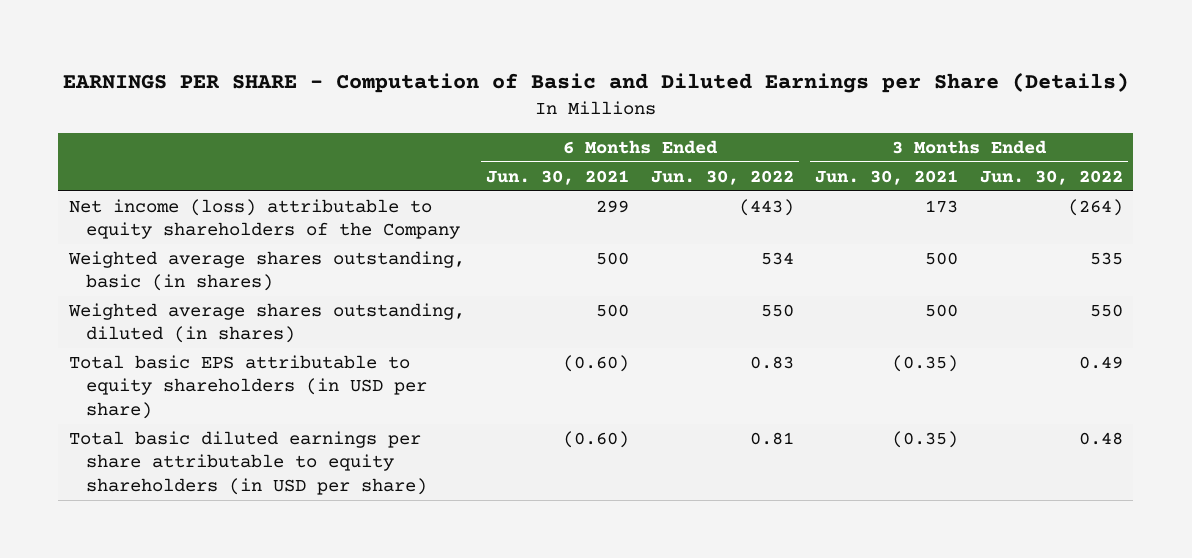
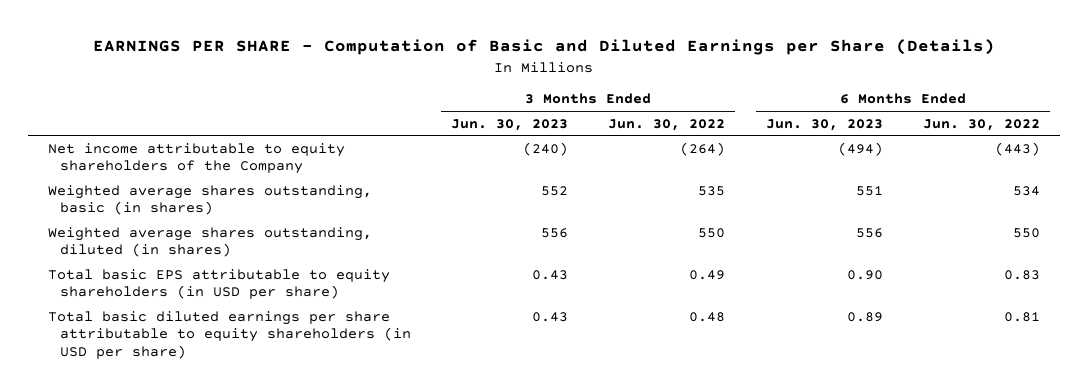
[486,169,630,185] Jun. 30, 2021 -> none
[815,169,959,185] Jun. 30, 2021 -> none
none -> [451,118,569,131] Jun. 30, 2023
none -> [765,118,883,131] Jun. 30, 2023
[69,198,460,240] Net income (loss) attributable to equity shareholders of the Company -> [48,142,346,175] Net income attributable to equity shareholders of the Company

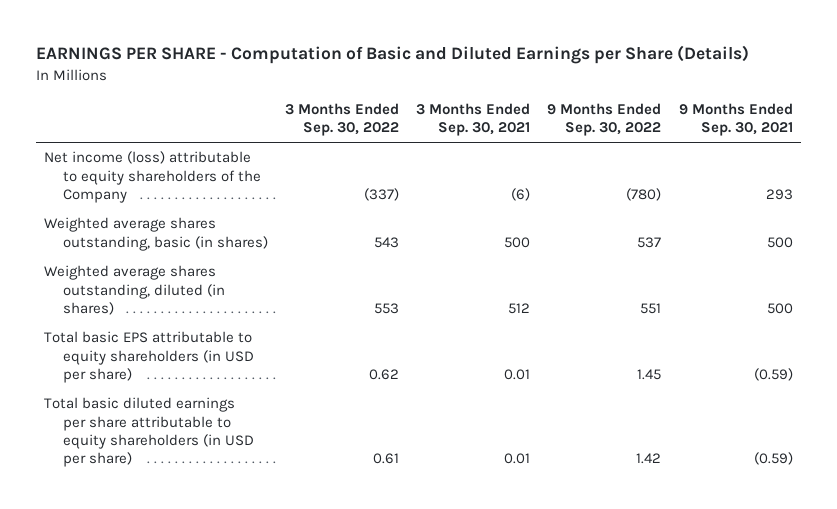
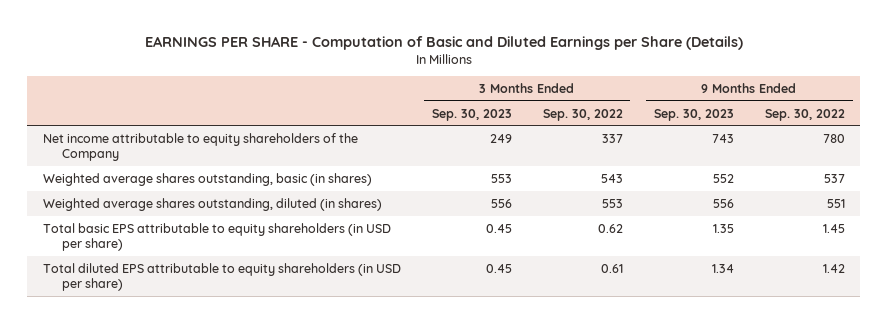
[416,103,531,137] 3 Months Ended Sep. 30, 2021 -> none
[678,103,793,137] 9 Months Ended Sep. 30, 2021 -> none
none -> [431,108,512,121] Sep. 30, 2023
none -> [653,108,734,121] Sep. 30, 2023
[44,151,261,203] Net income (loss) attributable to equity shareholders of the Company -> [42,132,358,162] Net income attributable to equity shareholders of the Company
[363,187,399,201] (337) -> [601,133,623,143] 337
[626,187,662,201] (780) -> [822,133,845,143] 780
[44,397,254,468] Total basic diluted earnings per share attributable to equity shareholders (in USD per share) -> [42,262,401,292] Total diluted EPS attributable to equity shareholders (in USD per share)

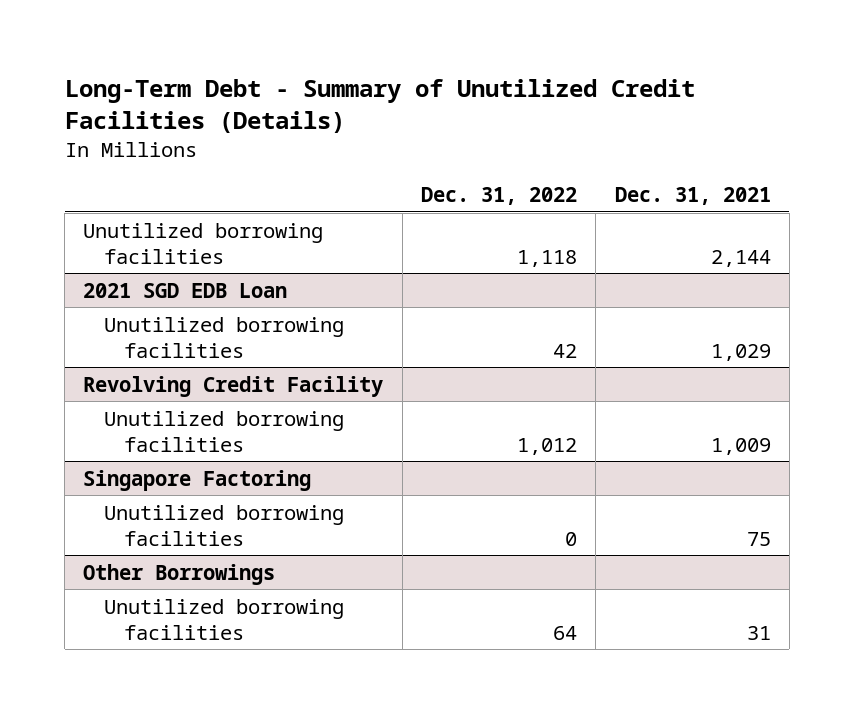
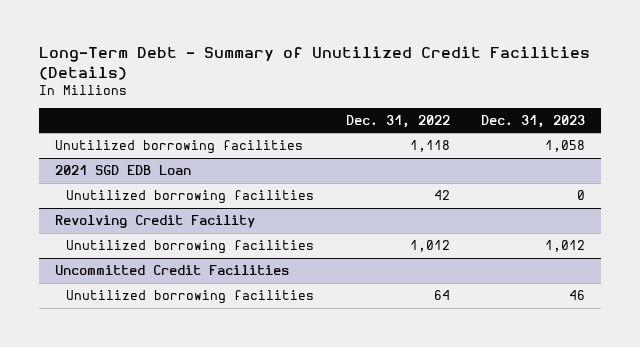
[614,187,771,206] Dec. 31, 2021 -> none
none -> [481,114,586,128] Dec. 31, 2023
[83,469,312,491] Singapore Factoring -> none
[103,504,344,546] Unutilized borrowing facilities -> none
[83,563,276,585] Other Borrowings -> [54,265,289,276] Uncommitted Credit Facilities

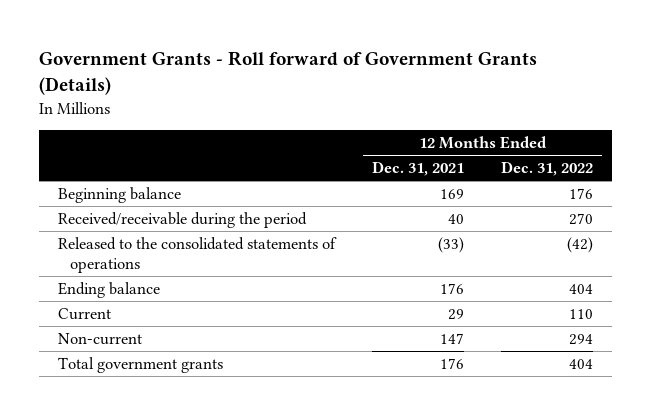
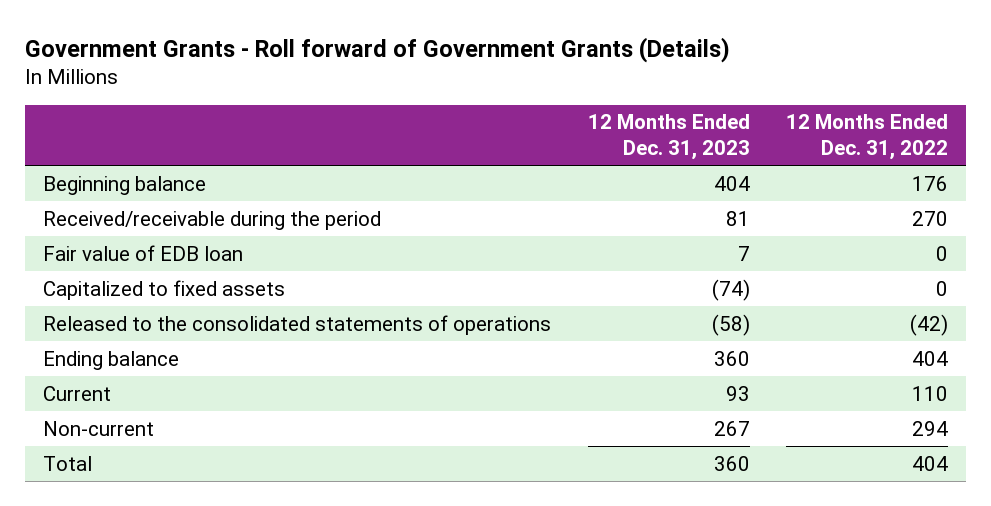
[372,161,465,177] Dec. 31, 2021 -> none
none -> [587,114,750,160] 12 Months Ended Dec. 31, 2023
none -> [43,244,244,261] Fair value of EDB loan
none -> [43,279,286,300] Capitalized to fixed assets
[57,356,223,373] Total government grants -> [43,455,93,471] Total

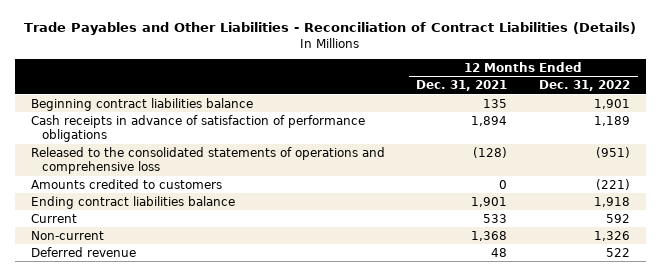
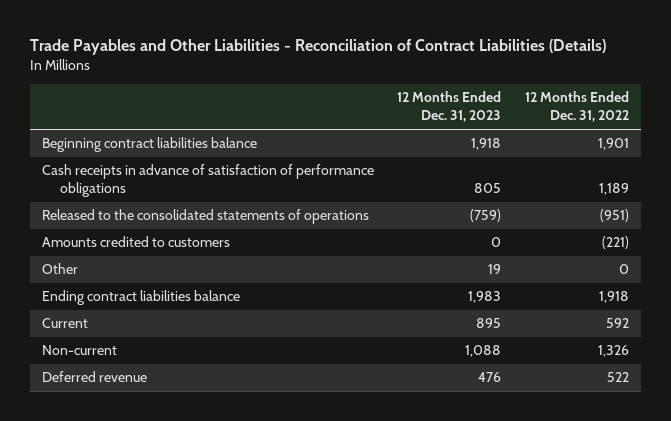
[416,80,508,92] Dec. 31, 2021 -> none
none -> [397,91,502,123] 12 Months Ended Dec. 31, 2023
[30,146,385,175] Released to the consolidated statements of operations and comprehensive loss -> [41,209,369,225] Released to the consolidated statements of operations
none -> [41,263,78,275] Other

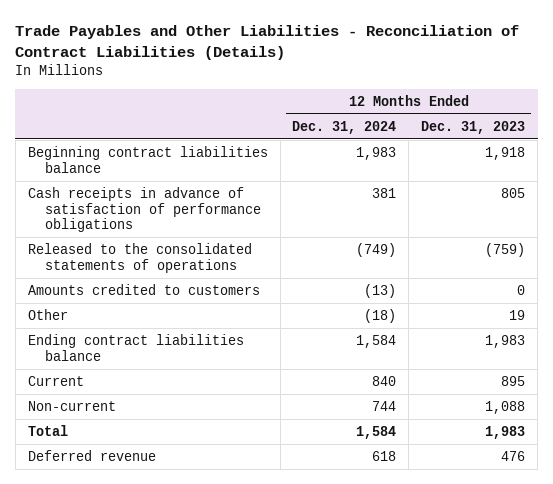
[525,91,630,123] 12 Months Ended Dec. 31, 2022 -> none
none -> [292,120,397,134] Dec. 31, 2024
none -> [27,424,68,436] Total

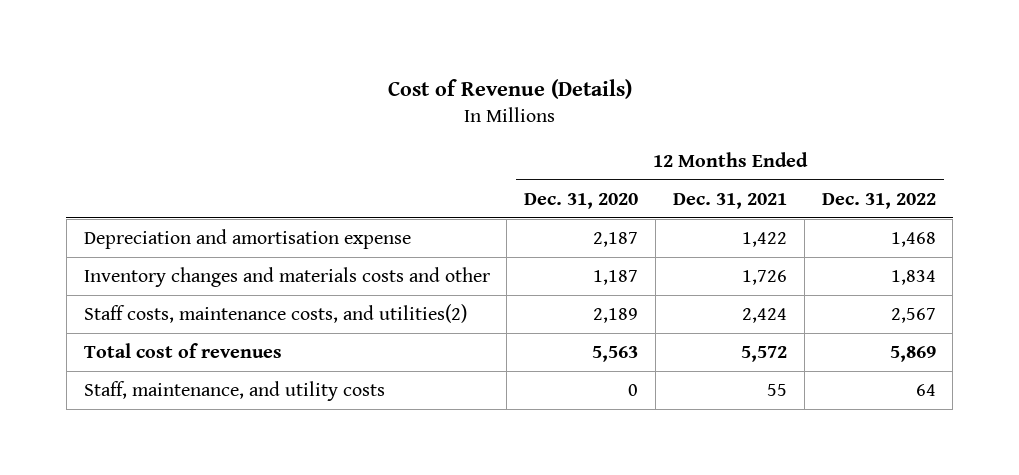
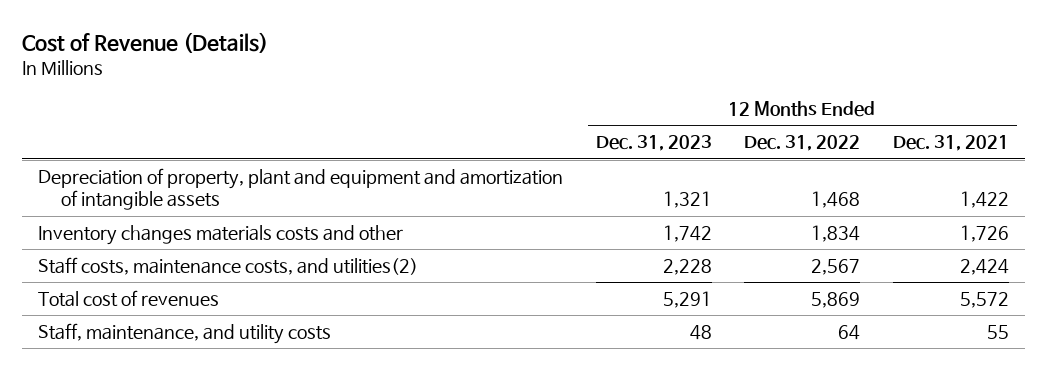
[524,192,639,209] Dec. 31, 2020 -> none
none -> [595,135,712,152] Dec. 31, 2023
[83,228,411,249] Depreciation and amortisation expense -> [38,168,564,211] Depreciation of property, plant and equipment and amortization of intangible assets
[83,266,490,287] Inventory changes and materials costs and other -> [38,225,404,246] Inventory changes materials costs and other

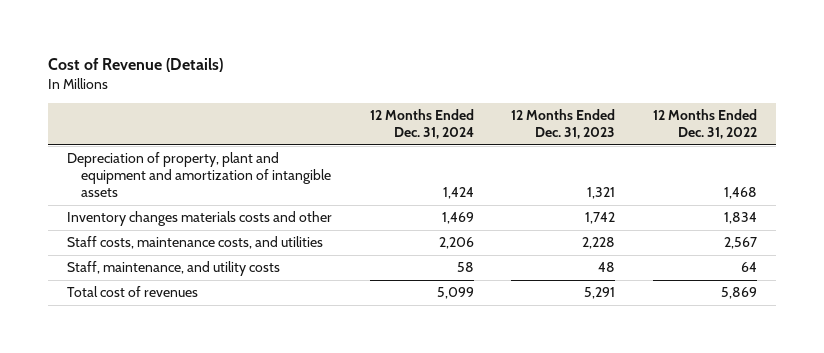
[892,135,1009,152] Dec. 31, 2021 -> none
none -> [369,109,474,140] 12 Months Ended Dec. 31, 2024
[38,257,419,276] Staff costs, maintenance costs, and utilities(2) -> [67,236,324,250] Staff costs, maintenance costs, and utilities
[38,290,220,308] Total cost of revenues -> [67,286,199,298] Total cost of revenues

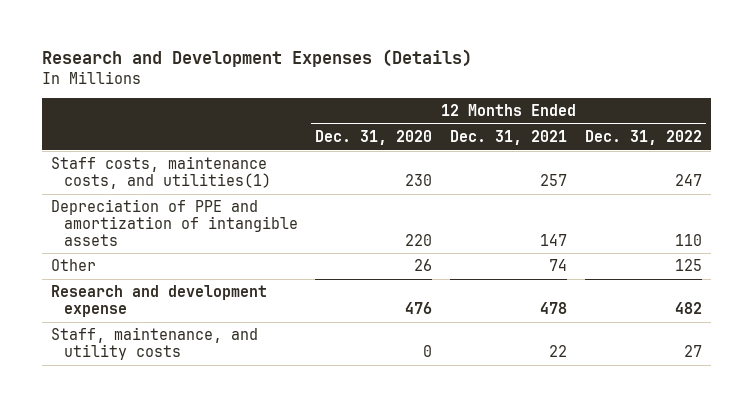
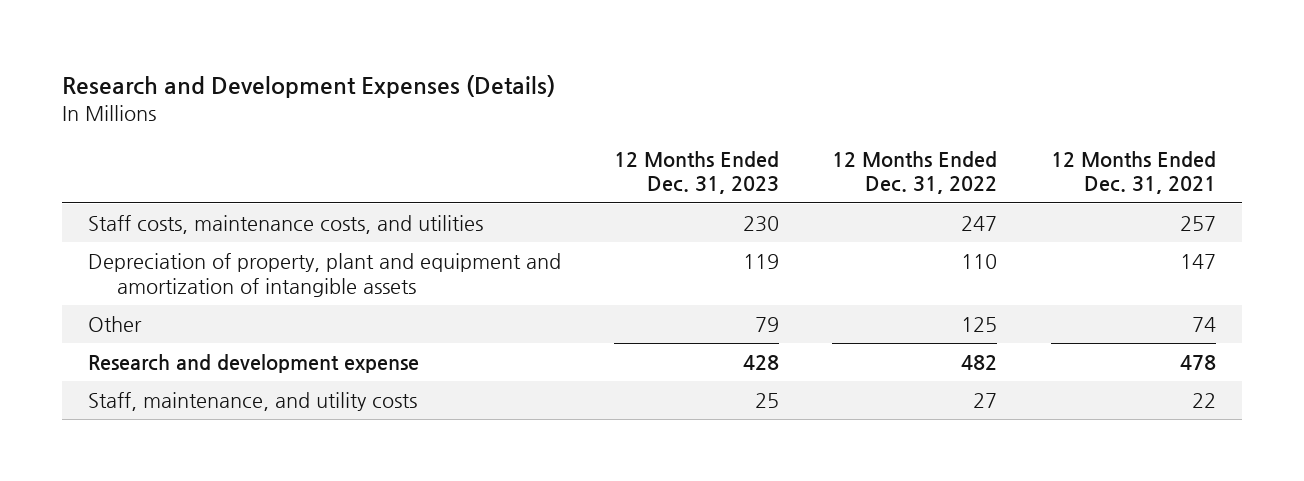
[315,129,433,145] Dec. 31, 2020 -> none
none -> [614,150,780,195] 12 Months Ended Dec. 31, 2023
[50,156,271,189] Staff costs, maintenance costs, and utilities(1) -> [88,215,484,235] Staff costs, maintenance costs, and utilities
[50,199,298,246] Depreciation of PPE and amortization of intangible assets -> [88,253,562,298] Depreciation of property, plant and equipment and amortization of intangible assets

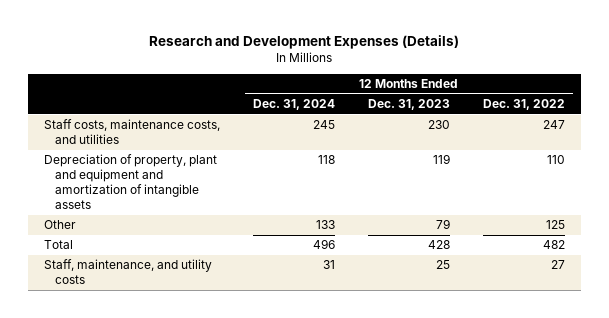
[1050,150,1216,195] 12 Months Ended Dec. 31, 2021 -> none
none -> [252,98,335,110] Dec. 31, 2024
[88,354,420,374] Research and development expense -> [44,240,74,250] Total

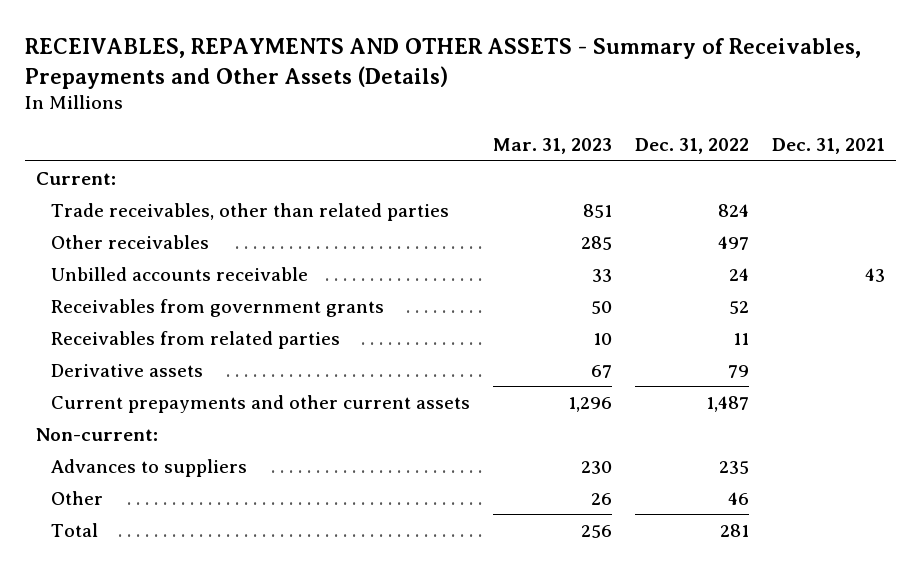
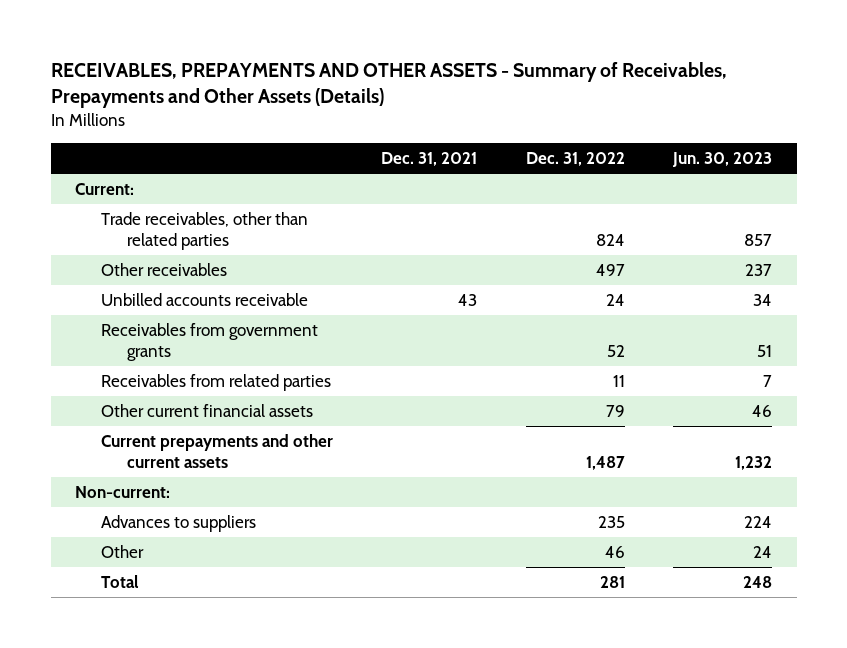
[24,38,861,89] RECEIVABLES, REPAYMENTS AND OTHER ASSETS - Summary of Receivables, Prepayments and Other Assets (Details) -> [50,61,727,109] RECEIVABLES, PREPAYMENTS AND OTHER ASSETS - Summary of Receivables, Prepayments and Other Assets (Details)
[493,138,613,155] Mar. 31, 2023 -> none
none -> [672,152,773,168] Jun. 30, 2023
[51,363,204,377] Derivative assets -> [100,403,313,417] Other current financial assets

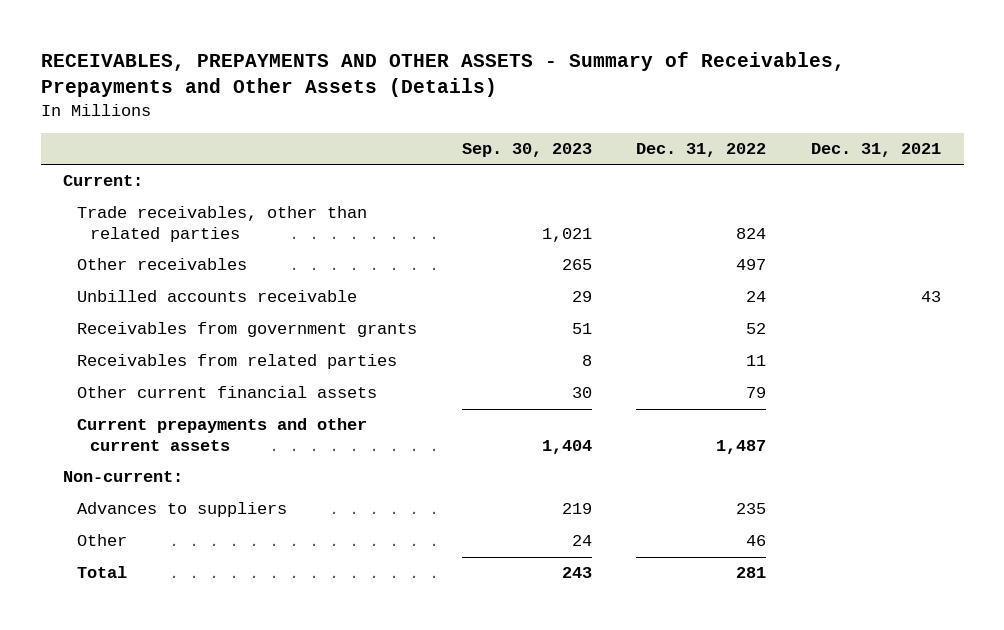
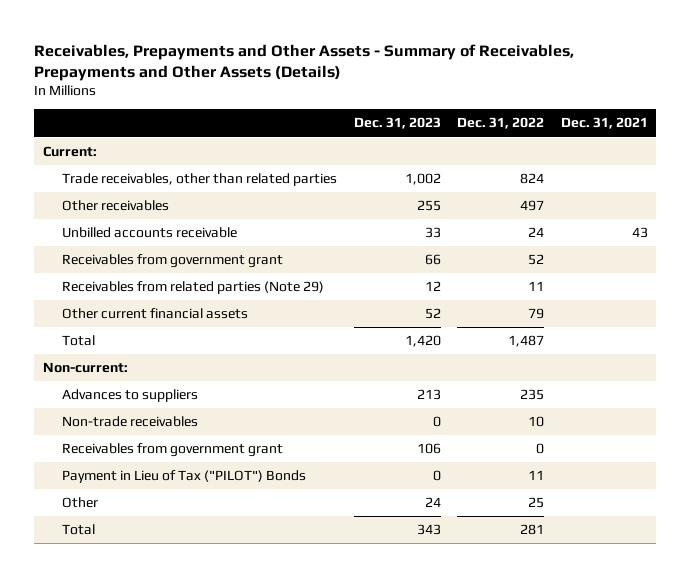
[40,51,845,98] RECEIVABLES, PREPAYMENTS AND OTHER ASSETS - Summary of Receivables, Prepayments and Other Assets (Details) -> [34,43,575,81] Receivables, Prepayments and Other Assets - Summary of Receivables, Prepayments and Other Assets (Details)
[461,143,592,158] Sep. 30, 2023 -> none
none -> [353,117,441,130] Dec. 31, 2023
[76,322,417,338] Receivables from government grants -> [61,254,283,269] Receivables from government grant
[76,354,397,370] Receivables from related parties -> [61,281,324,295] Receivables from related parties (Note 29)
[76,418,367,451] Current prepayments and other current assets -> [61,335,95,347] Total
none -> [61,416,198,428] Non-trade receivables
none -> [61,443,283,458] Receivables from government grant
none -> [61,470,306,484] Payment in Lieu of Tax ("PILOT") Bonds
[746,535,767,547] 46 -> [528,497,545,509] 25

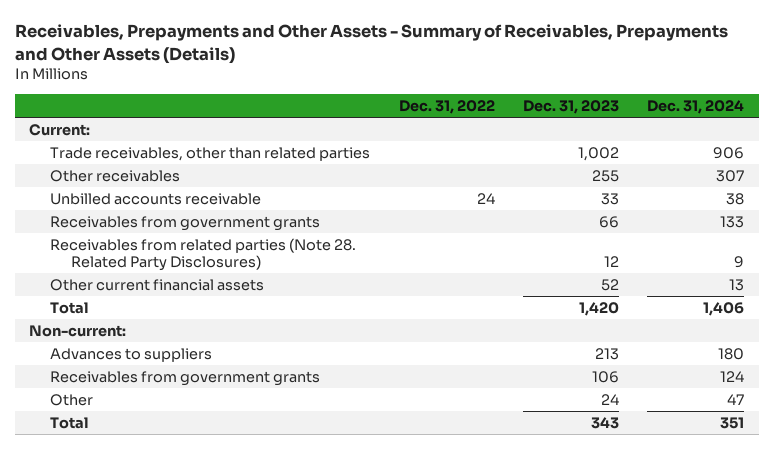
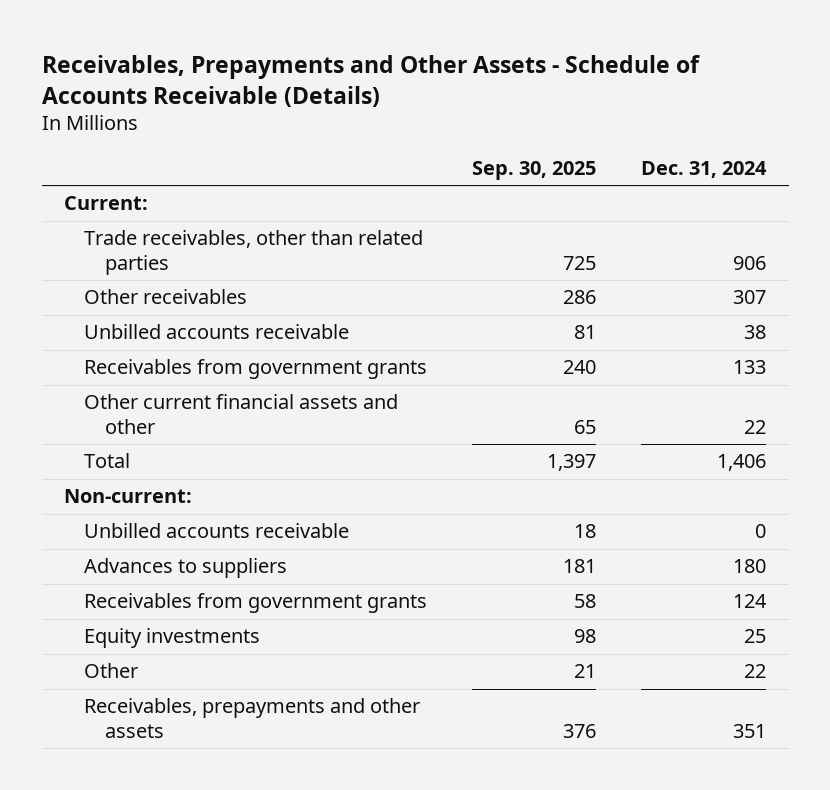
[15,24,729,64] Receivables, Prepayments and Other Assets - Summary of Receivables, Prepayments and Other Assets (Details) -> [41,54,700,107] Receivables, Prepayments and Other Assets - Schedule of Accounts Receivable (Details)
[398,99,495,114] Dec. 31, 2022 -> none
[523,99,620,114] Dec. 31, 2023 -> none
none -> [472,160,597,180] Sep. 30, 2025
[50,237,357,271] Receivables from related parties (Note 28. Related Party Disclosures) -> none
[50,278,265,291] Other current financial assets -> [84,394,399,435] Other current financial assets and other
[729,278,745,291] 13 -> [744,420,767,435] 22
none -> [84,523,350,539] Unbilled accounts receivable
none -> [84,628,261,649] Equity investments
[727,393,745,405] 47 -> [744,664,767,679] 22
[50,416,90,429] Total -> [84,698,421,739] Receivables, prepayments and other assets

